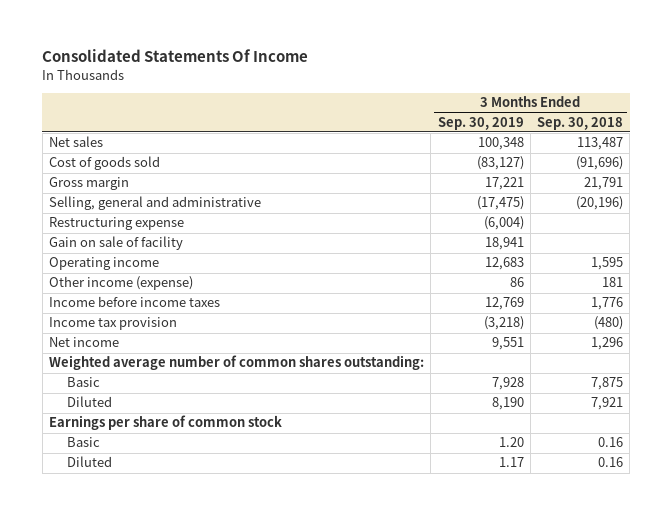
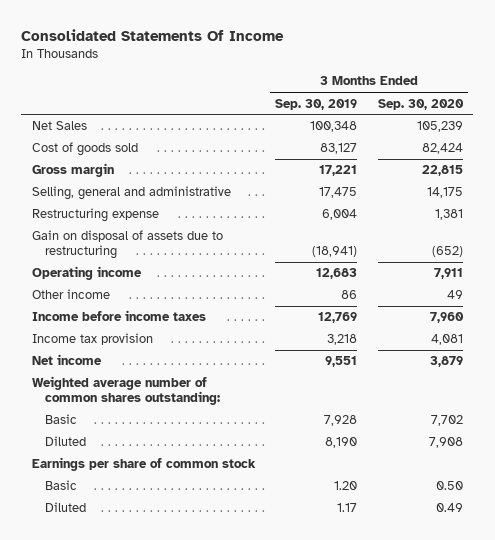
[537,116,624,130] Sep. 30, 2018 -> none
none -> [377,98,464,110] Sep. 30, 2020
[48,136,103,148] Net sales -> [31,121,87,131] Net Sales
[476,156,524,171] (83,127) -> [320,143,358,155] 83,127
[476,196,524,211] (17,475) -> [319,187,358,199] 17,475
[483,216,524,231] (6,004) -> [322,209,358,221] 6,004
[48,236,183,251] Gain on sale of facility -> [31,230,223,260] Gain on disposal of assets due to restructuring
[484,237,524,251] 18,941 -> [312,246,358,258] (18,941)
[48,276,193,291] Other income (expense) -> [31,289,110,300] Other income
[483,316,524,331] (3,218) -> [327,334,358,346] 3,218

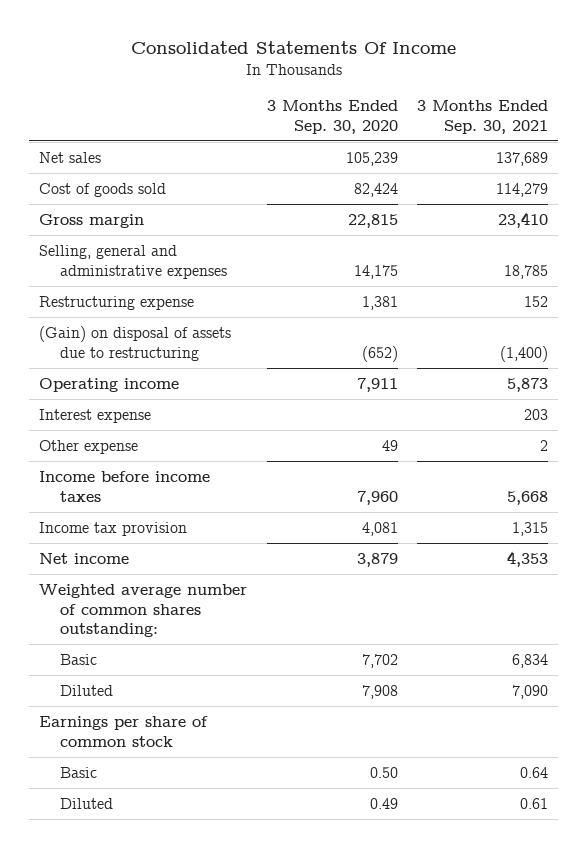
[275,98,358,110] Sep. 30, 2019 -> none
none -> [417,100,549,134] 3 Months Ended Sep. 30, 2021
[31,121,87,131] Net Sales -> [39,151,102,163] Net sales
[31,186,231,201] Selling, general and administrative -> [39,244,228,279] Selling, general and administrative expenses
[31,230,223,260] Gain on disposal of assets due to restructuring -> [39,325,232,361] (Gain) on disposal of assets due to restructuring
[31,289,110,300] Other income -> none
none -> [39,408,152,423] Interest expense
none -> [39,439,139,454] Other expense

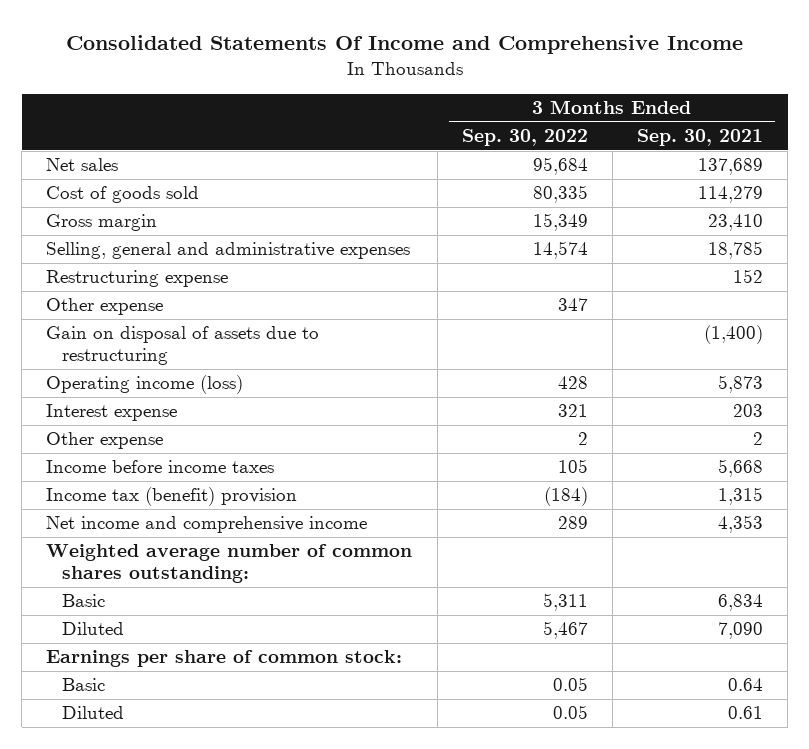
[130,40,456,54] Consolidated Statements Of Income -> [65,35,743,55] Consolidated Statements Of Income and Comprehensive Income
[266,100,398,134] 3 Months Ended Sep. 30, 2020 -> none
none -> [461,129,588,147] Sep. 30, 2022
none -> [46,298,164,316] Other expense
[39,325,232,361] (Gain) on disposal of assets due to restructuring -> [46,326,320,366] Gain on disposal of assets due to restructuring
[39,377,180,392] Operating income -> [46,375,244,395] Operating income (loss)
[39,521,188,536] Income tax provision -> [46,487,298,507] Income tax (benefit) provision
[39,552,130,564] Net income -> [46,516,368,534] Net income and comprehensive income
[39,715,209,747] Earnings per share of common stock -> [46,650,403,668] Earnings per share of common stock:

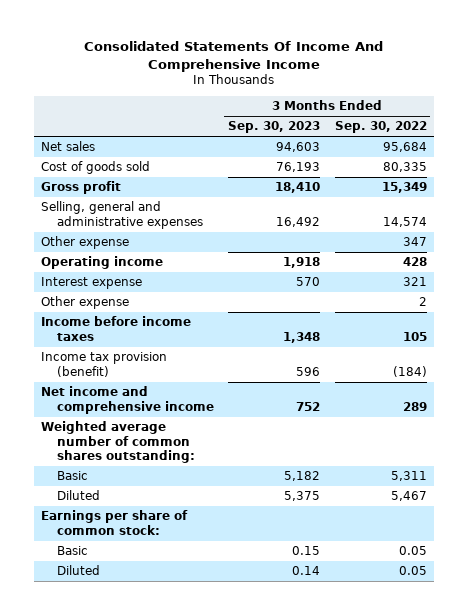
[65,35,743,55] Consolidated Statements Of Income and Comprehensive Income -> [83,41,383,73] Consolidated Statements Of Income And Comprehensive Income
[636,129,763,147] Sep. 30, 2021 -> none
none -> [228,121,321,134] Sep. 30, 2023
[46,214,158,232] Gross margin -> [40,181,121,195] Gross profit
[46,270,229,288] Restructuring expense -> none
[46,326,320,366] Gain on disposal of assets due to restructuring -> none
[46,375,244,395] Operating income (loss) -> [40,256,163,270] Operating income
[46,487,298,507] Income tax (benefit) provision -> [40,352,167,377] Income tax provision (benefit)

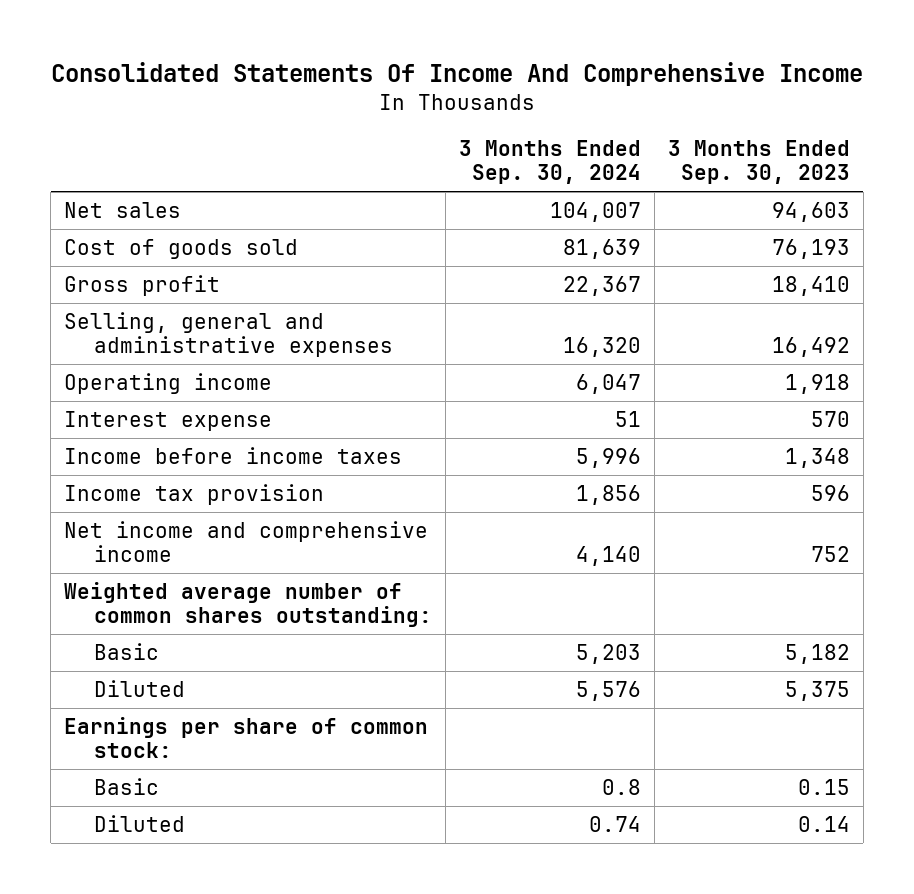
[334,121,427,134] Sep. 30, 2022 -> none
none -> [458,140,641,184] 3 Months Ended Sep. 30, 2024
[40,236,129,250] Other expense -> none
[40,296,129,310] Other expense -> none
[40,352,167,377] Income tax provision (benefit) -> [64,484,325,506] Income tax provision

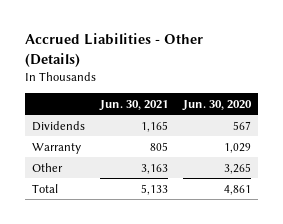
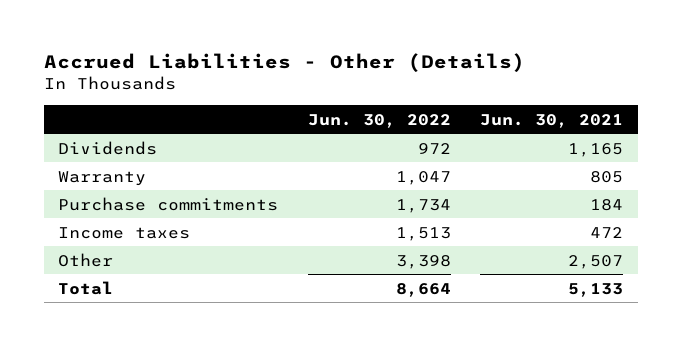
[181,99,252,111] Jun. 30, 2020 -> none
none -> [307,113,451,128] Jun. 30, 2022
none -> [58,196,279,211] Purchase commitments
none -> [58,226,191,239] Income taxes
[141,163,169,174] 3,163 -> [567,254,623,269] 2,507

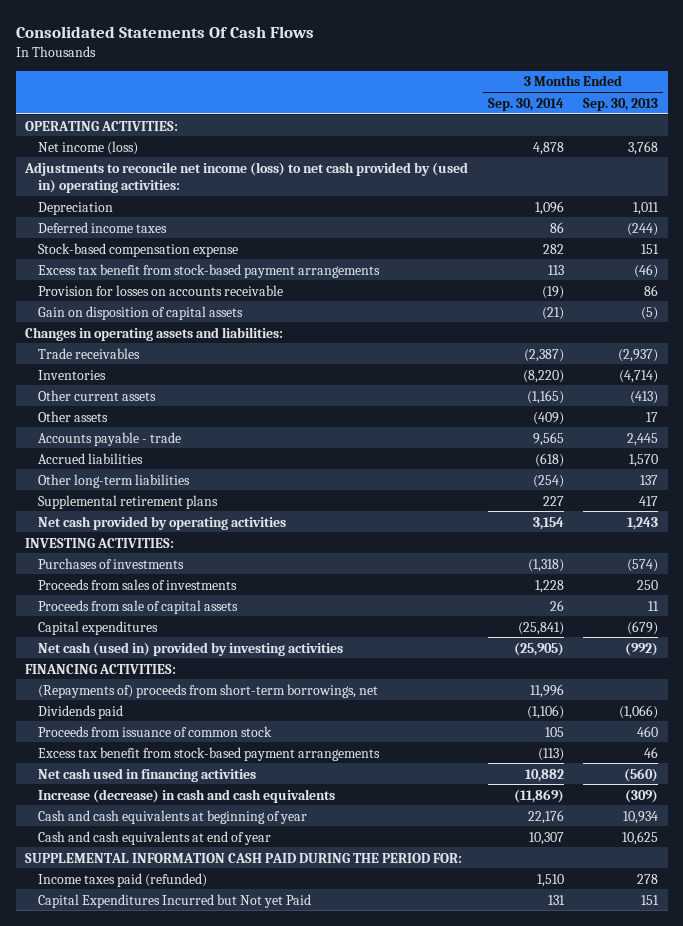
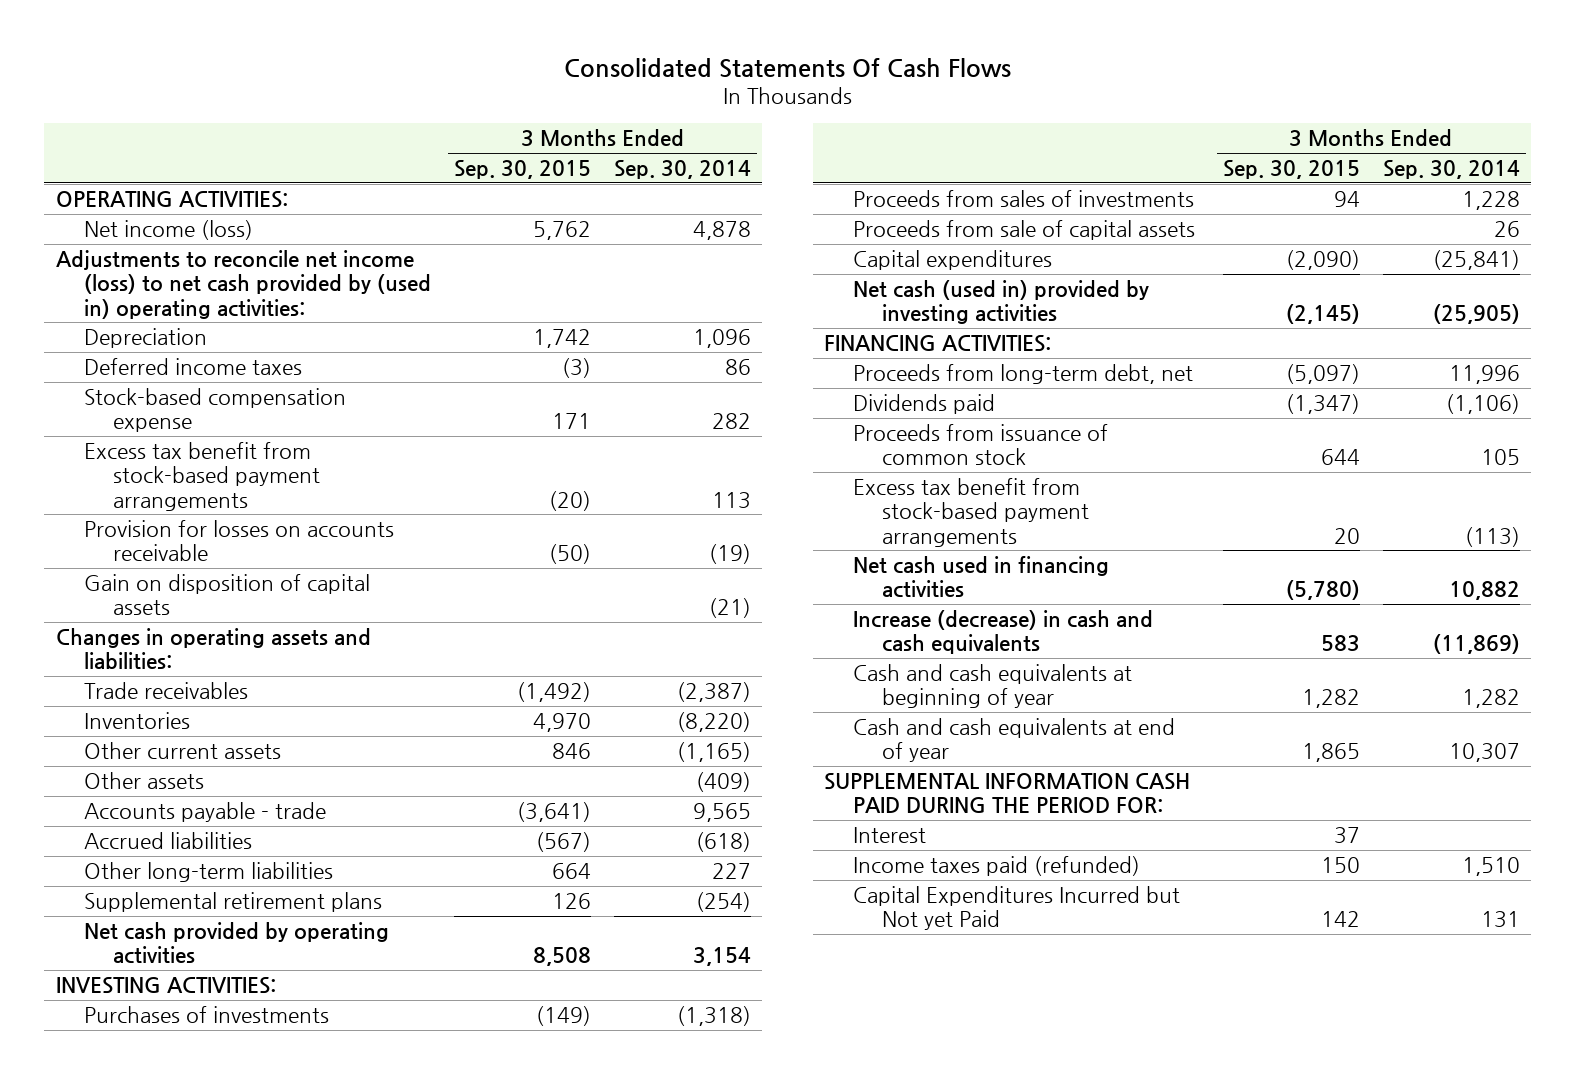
[582,97,658,111] Sep. 30, 2013 -> none
none -> [454,160,592,180] Sep. 30, 2015
[532,474,564,488] (254) -> [711,862,751,879] 227
[542,495,564,506] 227 -> [695,891,751,912] (254)
[38,683,379,698] (Repayments of) proceeds from short-term borrowings, net -> [853,363,1194,384] Proceeds from long-term debt, net
[527,809,564,824] 22,176 -> [1461,689,1520,709] 1,282
none -> [853,826,927,843] Interest

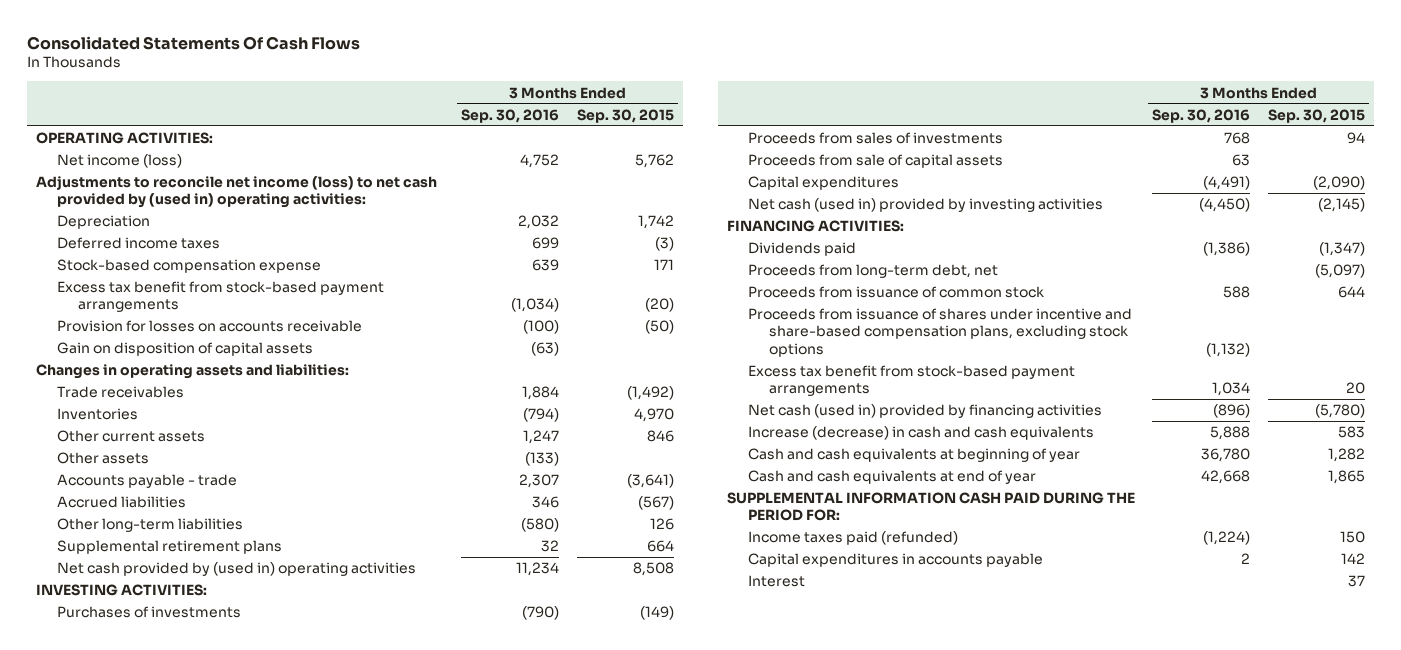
[613,160,751,180] Sep. 30, 2014 -> none
none -> [461,108,560,123] Sep. 30, 2016
[552,862,592,879] 664 -> [649,518,674,531] 126
[552,892,592,909] 126 -> [646,540,674,553] 664
[84,921,390,965] Net cash provided by operating activities -> [56,562,416,577] Net cash provided by (used in) operating activities
[853,363,1194,384] Proceeds from long-term debt, net -> [747,264,998,279] Proceeds from long-term debt, net
none -> [747,308,1132,357] Proceeds from issuance of shares under incentive and share-based compensation plans, excluding stock options
[853,555,1110,599] Net cash used in financing activities -> [747,404,1102,419] Net cash (used in) provided by financing activities
[853,885,1181,931] Capital Expenditures Incurred but Not yet Paid -> [747,553,1043,568] Capital expenditures in accounts payable
[853,826,927,843] Interest -> [747,575,805,588] Interest

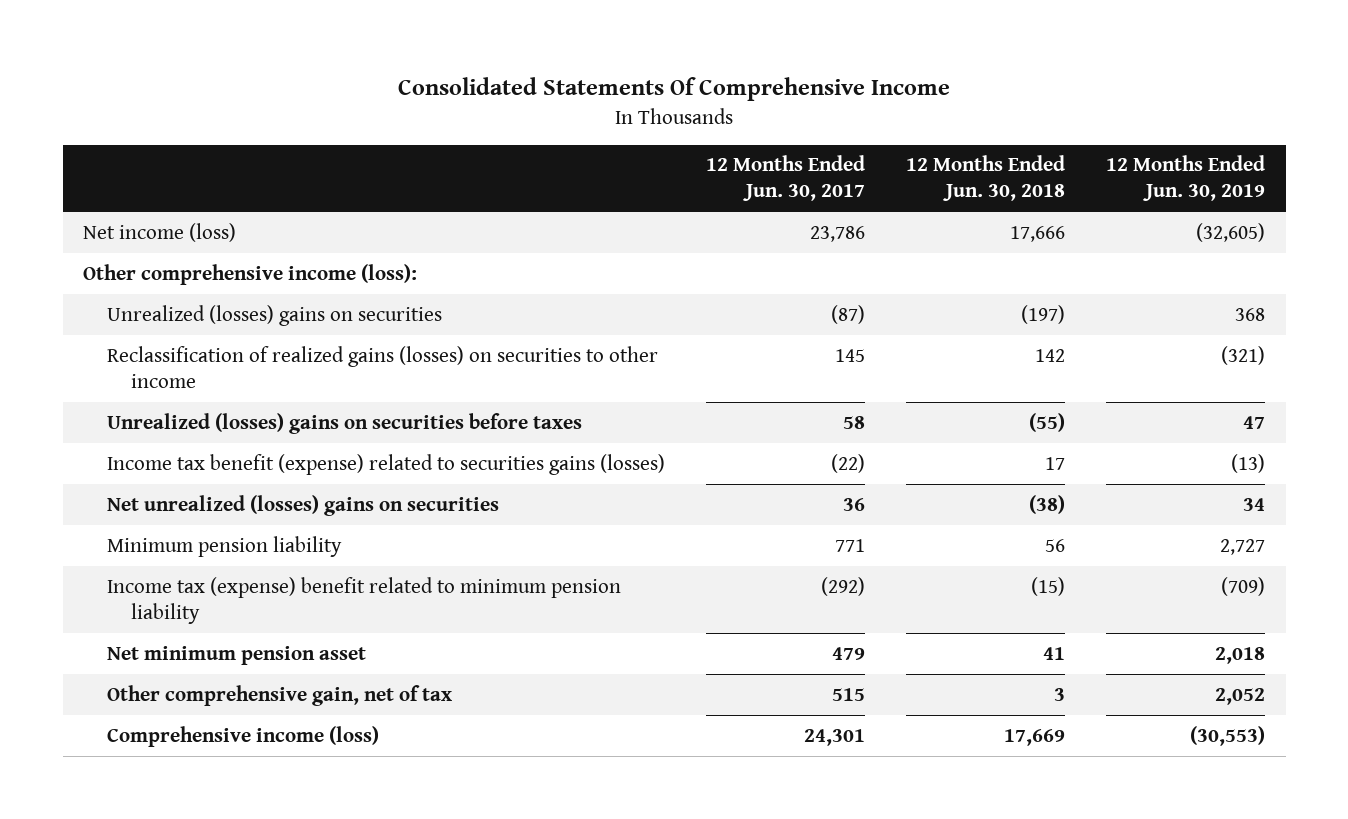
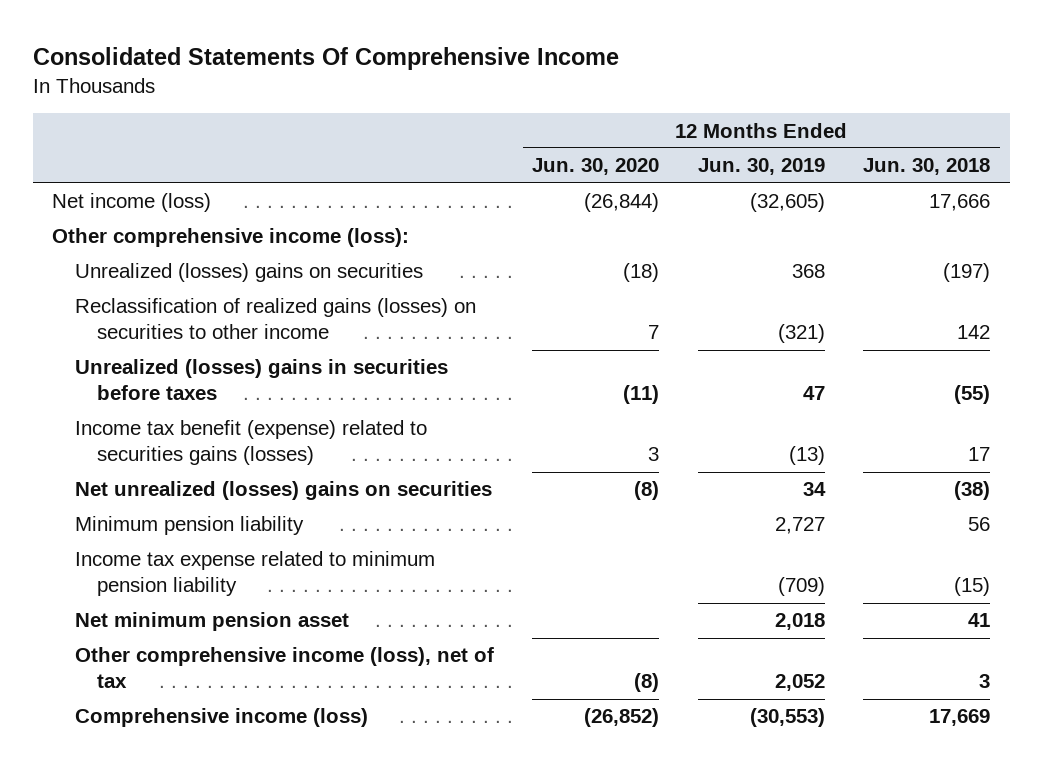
[705,155,865,202] 12 Months Ended Jun. 30, 2017 -> none
none -> [532,158,660,176] Jun. 30, 2020
[106,412,582,434] Unrealized (losses) gains on securities before taxes -> [74,359,448,401] Unrealized (losses) gains in securities before taxes
[106,576,621,624] Income tax (expense) benefit related to minimum pension liability -> [74,551,435,597] Income tax expense related to minimum pension liability
[106,684,452,706] Other comprehensive gain, net of tax -> [74,647,494,689] Other comprehensive income (loss), net of tax

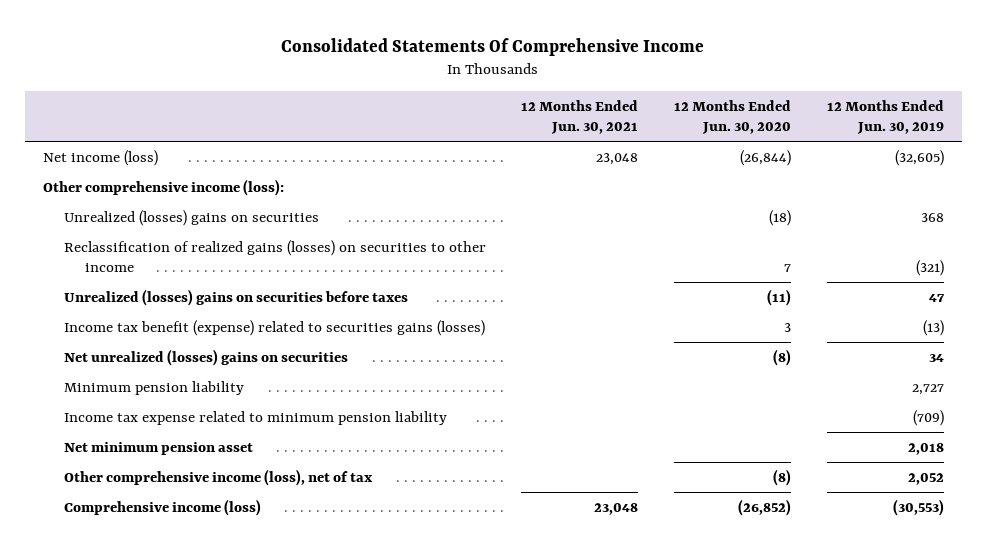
[863,158,991,176] Jun. 30, 2018 -> none
none -> [521,99,639,135] 12 Months Ended Jun. 30, 2021
[74,359,448,401] Unrealized (losses) gains in securities before taxes -> [63,288,408,306] Unrealized (losses) gains on securities before taxes

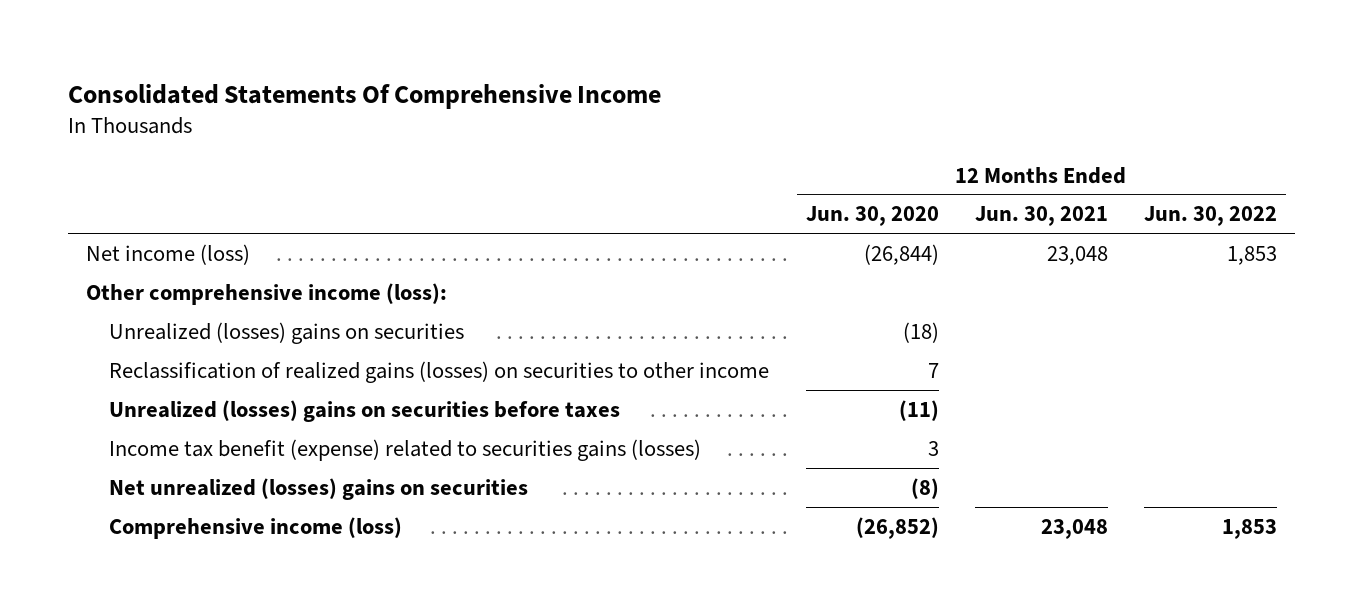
[826,99,944,135] 12 Months Ended Jun. 30, 2019 -> none
none -> [1143,206,1277,227] Jun. 30, 2022
[63,380,244,395] Minimum pension liability -> none
[63,410,447,425] Income tax expense related to minimum pension liability -> none
[63,441,253,455] Net minimum pension asset -> none
[63,468,373,486] Other comprehensive income (loss), net of tax -> none

